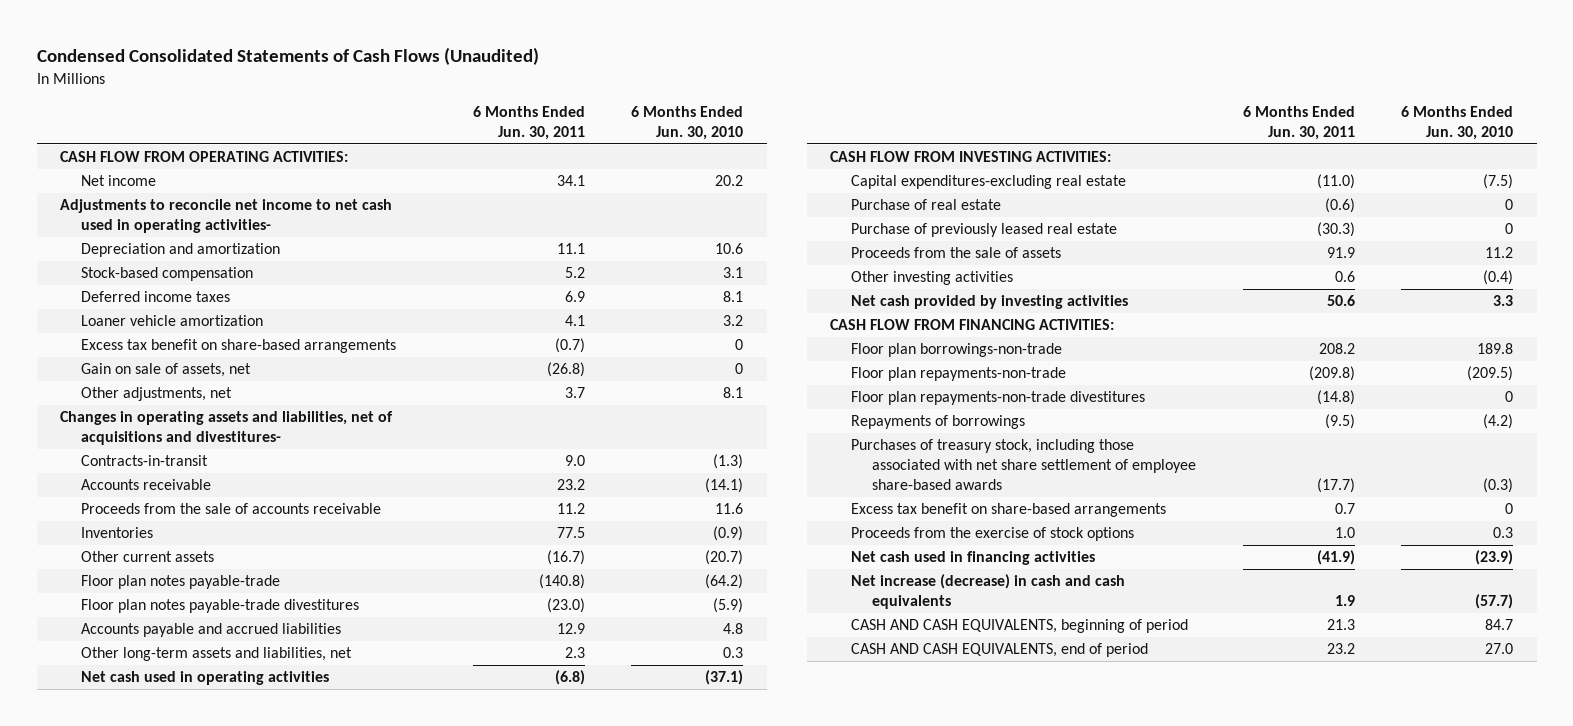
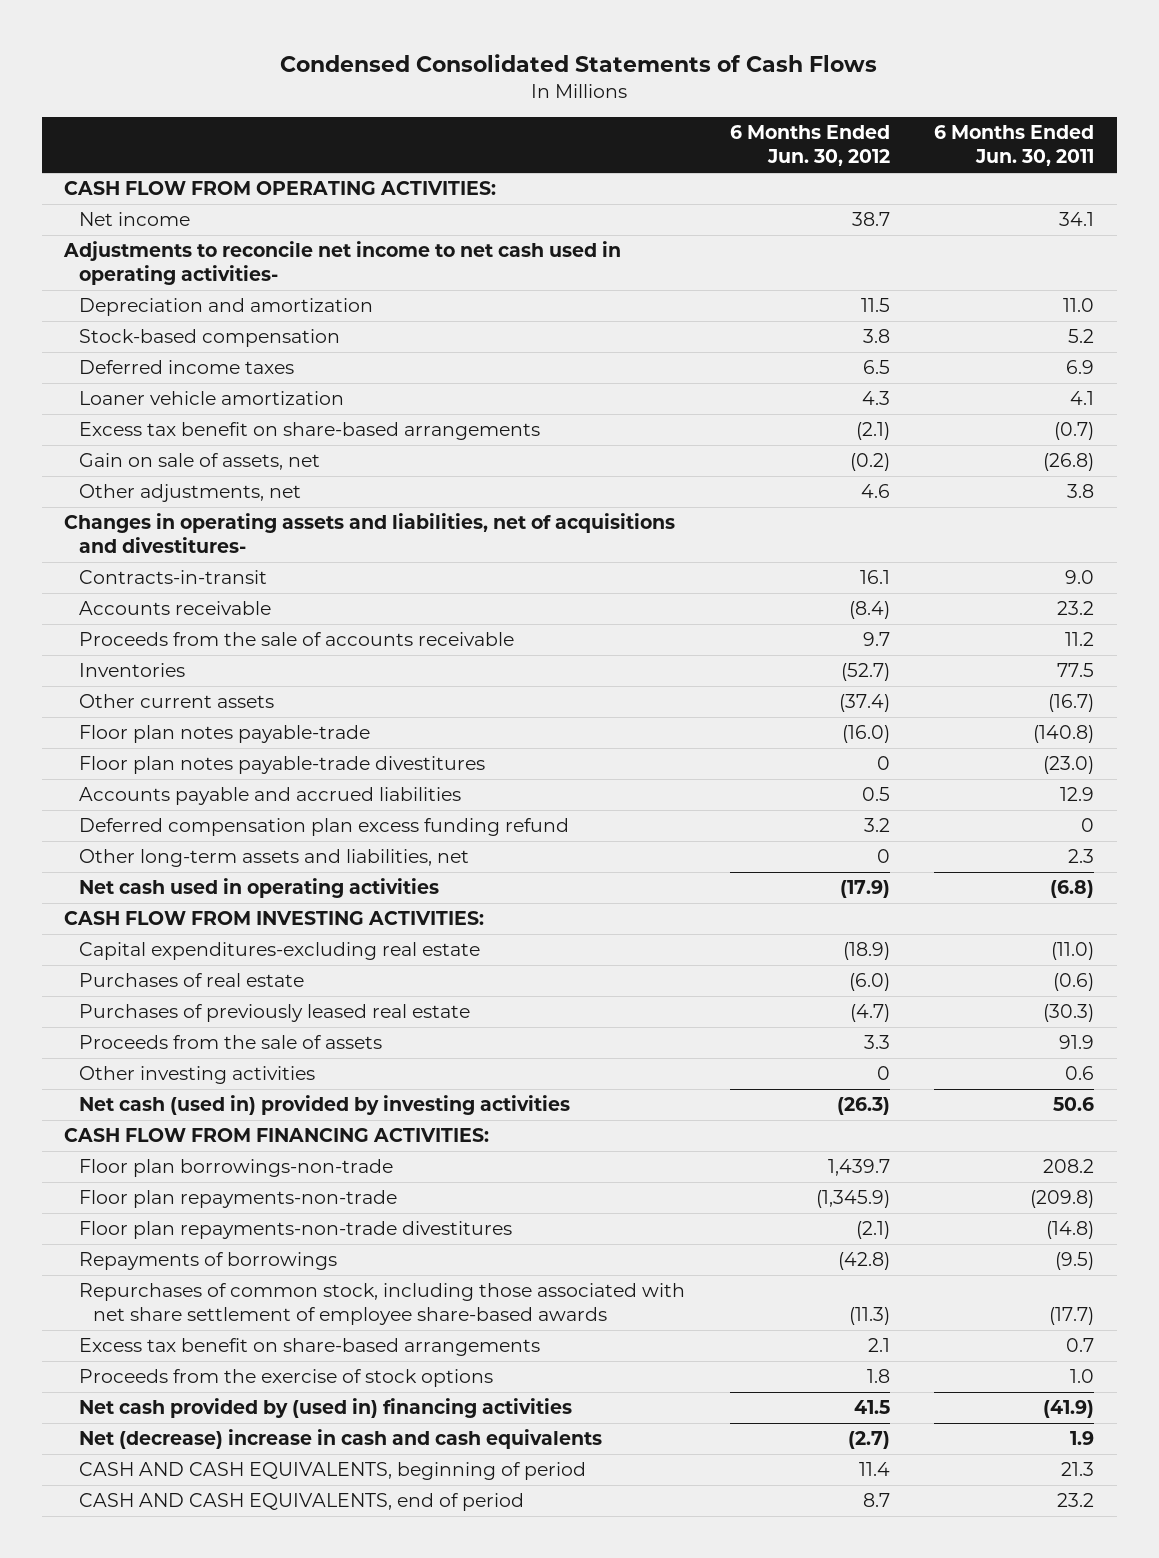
[36,46,539,65] Condensed Consolidated Statements of Cash Flows (Unaudited) -> [280,53,878,72] Condensed Consolidated Statements of Cash Flows
[631,106,744,140] 6 Months Ended Jun. 30, 2010 -> none
none -> [729,125,890,167] 6 Months Ended Jun. 30, 2012
[556,243,585,255] 11.1 -> [1063,298,1095,313] 11.0
[564,387,585,399] 3.7 -> [1067,484,1095,499] 3.8
none -> [78,818,569,837] Deferred compensation plan excess funding refund
[851,199,1002,211] Purchase of real estate -> [78,973,304,988] Purchases of real estate
[851,223,1118,238] Purchase of previously leased real estate -> [78,1004,470,1023] Purchases of previously leased real estate
[851,295,1129,310] Net cash provided by investing activities -> [78,1095,570,1116] Net cash (used in) provided by investing activities
[851,439,1196,490] Purchases of treasury stock, including those associated with net share settlement of employee share-based awards -> [78,1283,685,1326] Repurchases of common stock, including those associated with net share settlement of employee share-based awards
[851,551,1096,566] Net cash used in financing activities -> [78,1398,572,1419] Net cash provided by (used in) financing activities
[851,574,1126,610] Net increase (decrease) in cash and cash equivalents -> [78,1429,602,1450] Net (decrease) increase in cash and cash equivalents

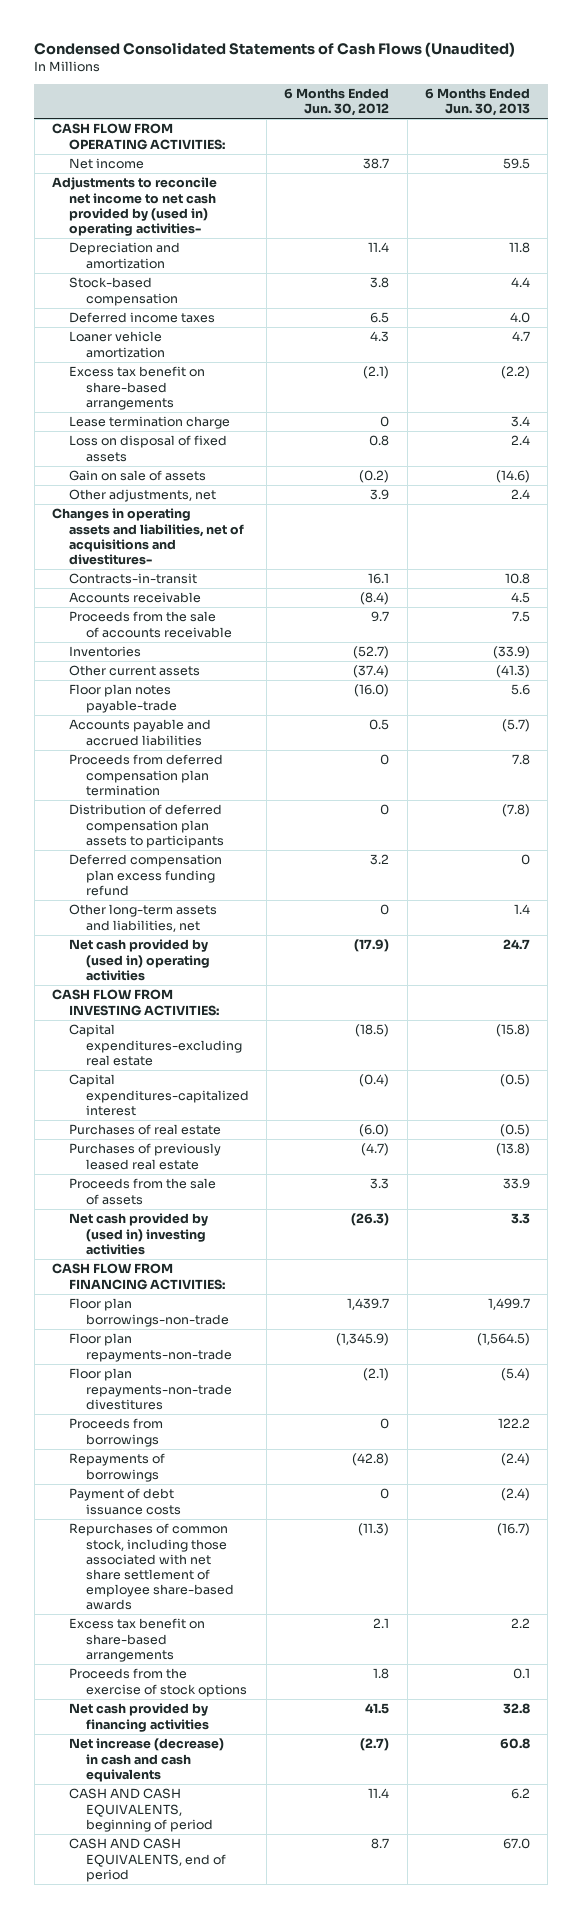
[280,53,878,72] Condensed Consolidated Statements of Cash Flows -> [34,41,516,57] Condensed Consolidated Statements of Cash Flows (Unaudited)
[934,125,1095,167] 6 Months Ended Jun. 30, 2011 -> none
none -> [424,87,530,117] 6 Months Ended Jun. 30, 2013
[63,241,622,286] Adjustments to reconcile net income to net cash used in operating activities- -> [52,177,218,236] Adjustments to reconcile net income to net cash provided by (used in) operating activities-
[860,298,890,313] 11.5 -> [368,242,390,253] 11.4
none -> [69,416,231,430] Lease termination charge
none -> [69,435,228,462] Loss on disposal of fixed assets
[78,453,320,471] Gain on sale of assets, net -> [69,470,207,482] Gain on sale of assets
[860,484,890,499] 4.6 -> [370,489,390,501] 3.9
[78,756,485,775] Floor plan notes payable-trade divestitures -> none
none -> [69,754,224,796] Proceeds from deferred compensation plan termination
none -> [69,804,224,848] Distribution of deferred compensation plan assets to participants
[78,878,439,899] Net cash used in operating activities -> [69,939,210,981] Net cash provided by (used in) operating activities
[842,942,890,961] (18.9) -> [355,1024,390,1038] (18.5)
none -> [69,1074,249,1116] Capital expenditures-capitalized interest
[78,1066,315,1085] Other investing activities -> none
[78,1095,570,1116] Net cash (used in) provided by investing activities -> [69,1213,209,1255] Net cash provided by (used in) investing activities
none -> [69,1418,164,1447] Proceeds from borrowings
none -> [69,1488,181,1515] Payment of debt issuance costs
[78,1398,572,1419] Net cash provided by (used in) financing activities -> [69,1703,209,1732] Net cash provided by financing activities
[78,1429,602,1450] Net (decrease) increase in cash and cash equivalents -> [69,1738,225,1782] Net increase (decrease) in cash and cash equivalents

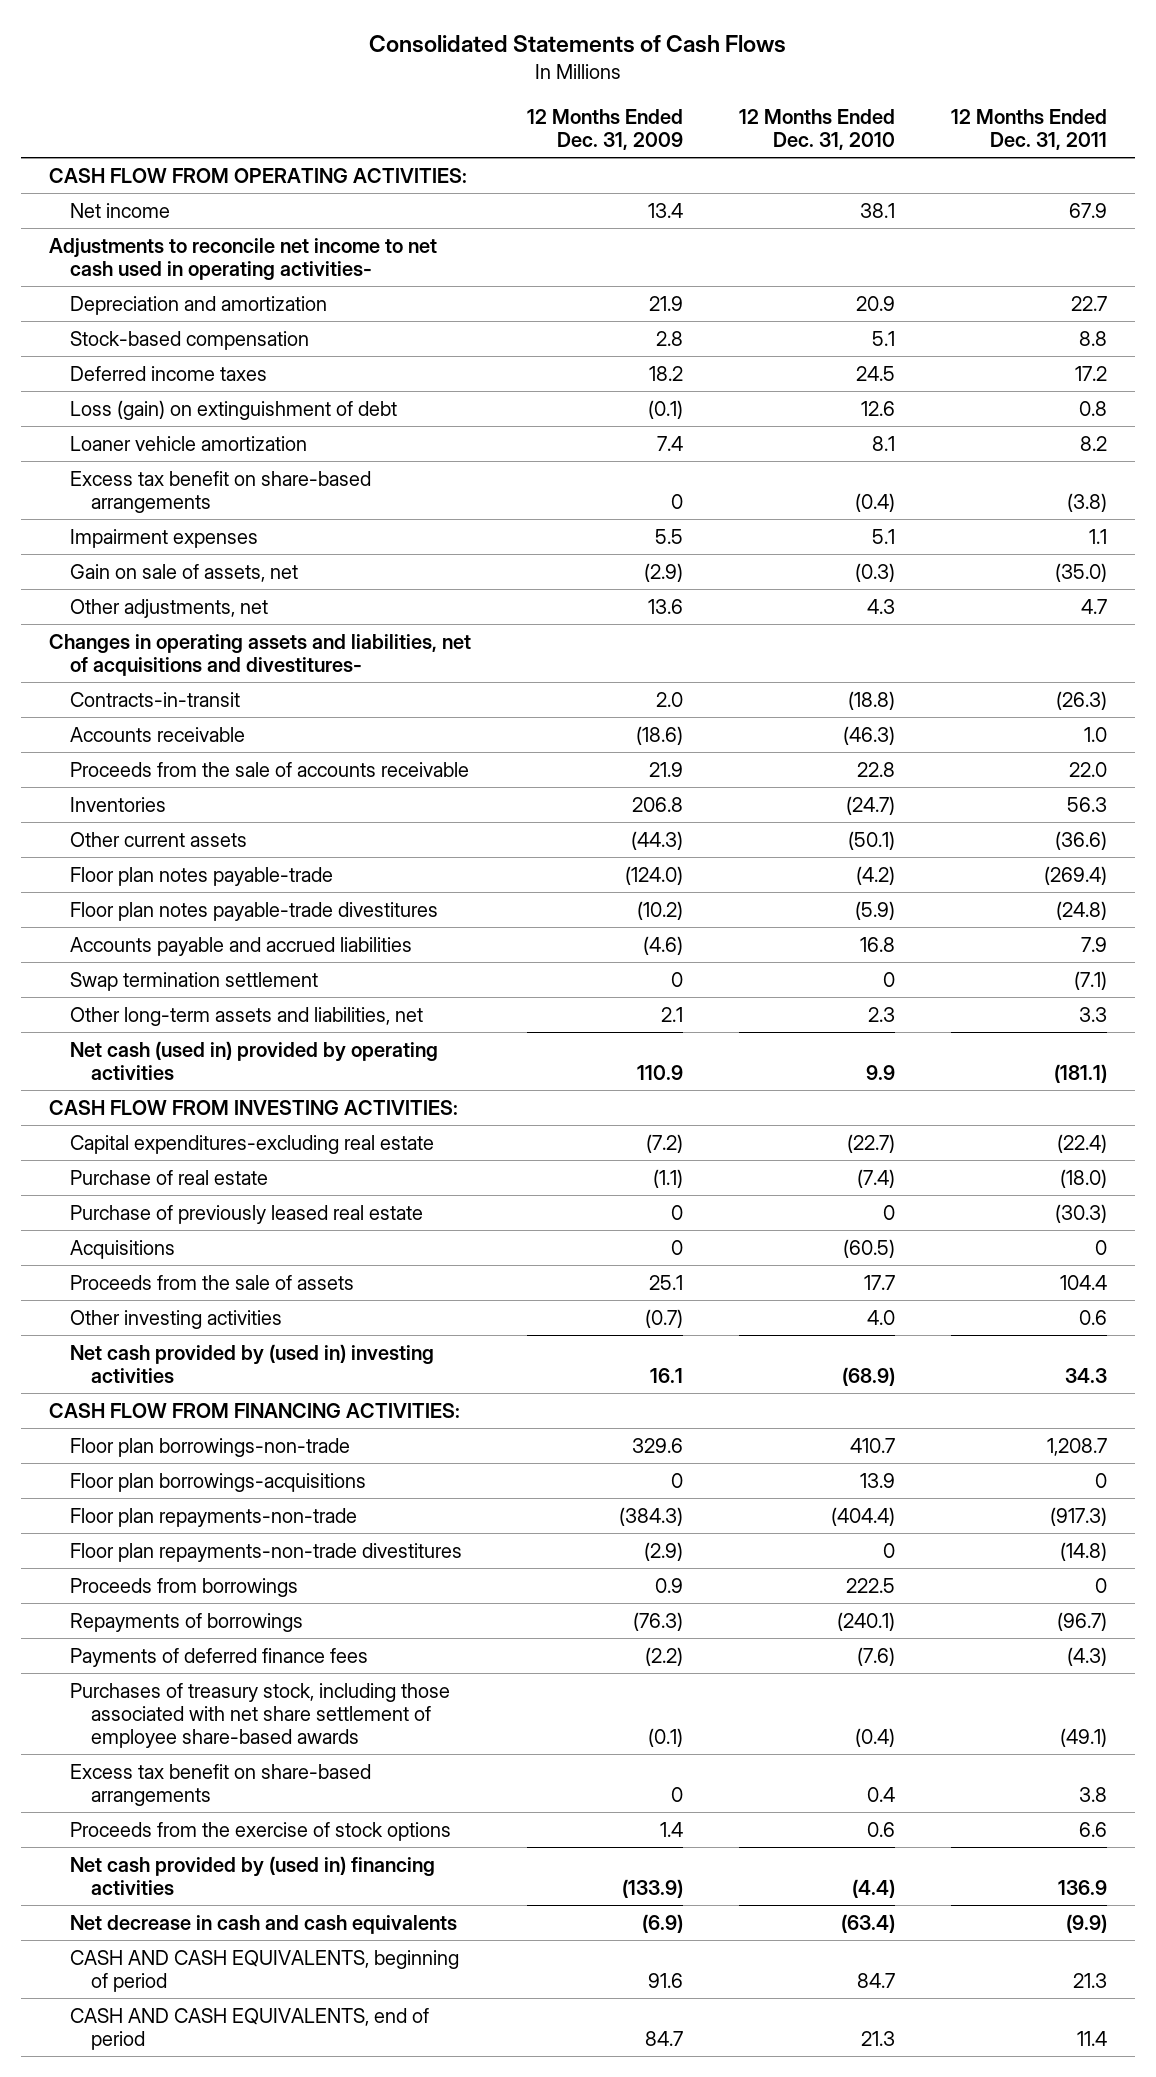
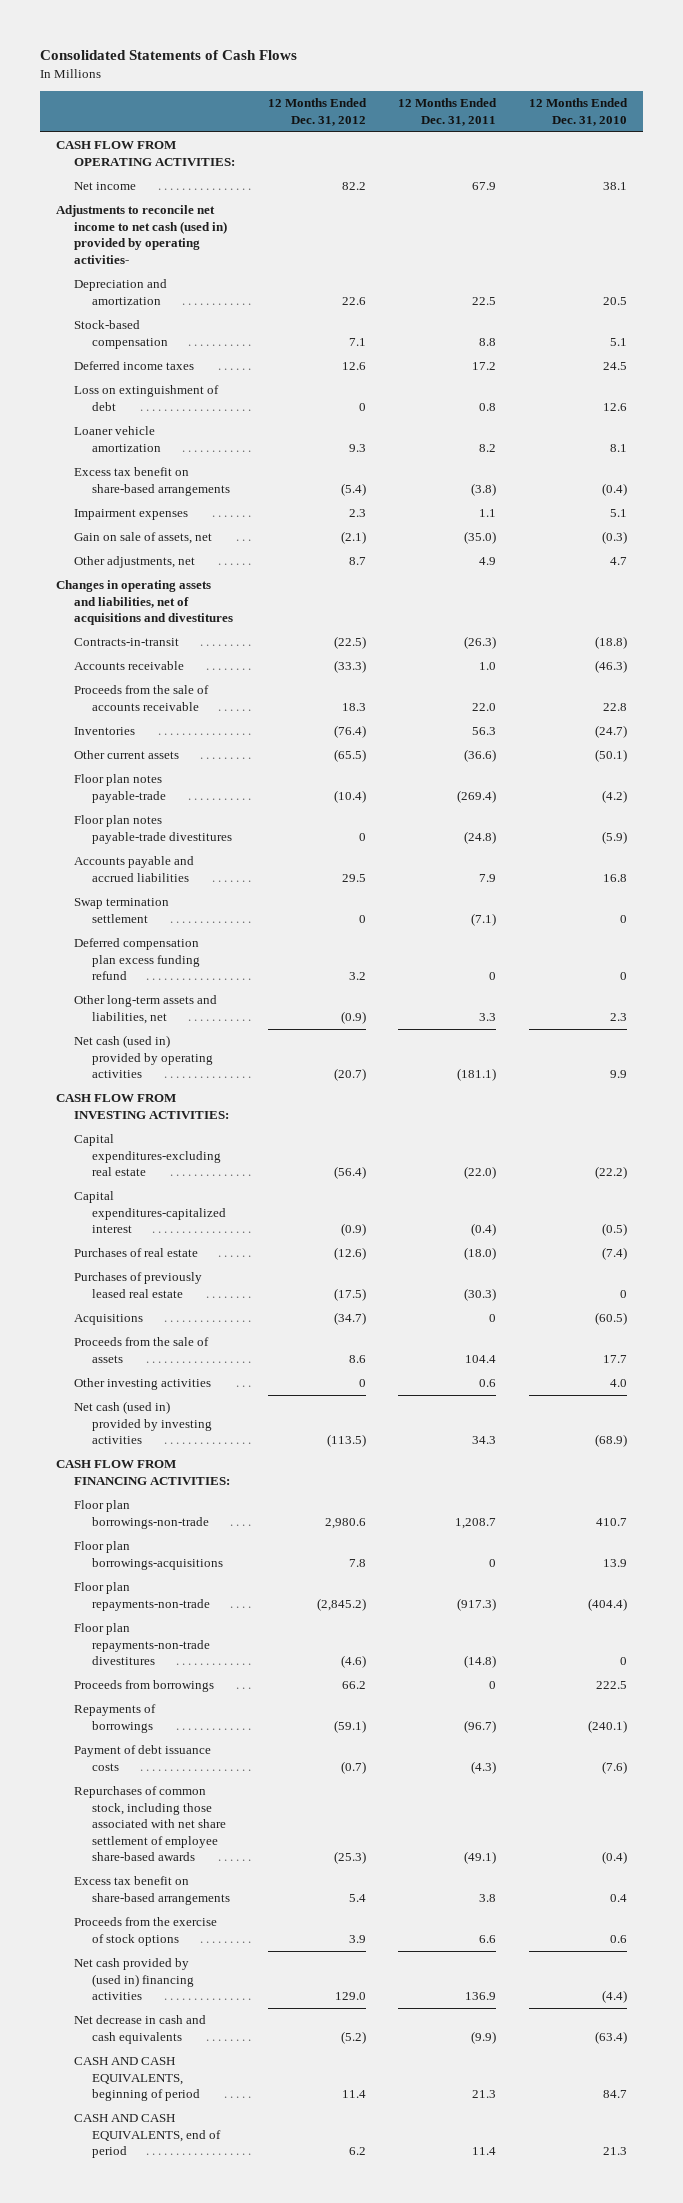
[526,108,683,150] 12 Months Ended Dec. 31, 2009 -> none
none -> [267,98,367,126] 12 Months Ended Dec. 31, 2012
[48,237,437,280] Adjustments to reconcile net income to net cash used in operating activities- -> [56,205,228,264] Adjustments to reconcile net income to net cash (used in) provided by operating activities-
[855,295,895,311] 20.9 -> [603,296,628,305] 20.5
[1070,295,1107,311] 22.7 -> [472,296,497,305] 22.5
[69,399,397,420] Loss (gain) on extinguishment of debt -> [74,385,220,411] Loss on extinguishment of debt
[866,598,895,614] 4.3 -> [610,557,628,566] 4.7
[1080,598,1107,614] 4.7 -> [479,557,497,566] 4.9
[48,633,471,676] Changes in operating assets and liabilities, net of acquisitions and divestitures- -> [56,580,234,626] Changes in operating assets and liabilities, net of acquisitions and divestitures
none -> [74,938,201,981] Deferred compensation plan excess funding refund
[846,1133,895,1153] (22.7) -> [595,1166,628,1180] (22.2)
[1056,1133,1107,1153] (22.4) -> [464,1166,497,1180] (22.0)
none -> [74,1191,227,1234] Capital expenditures-capitalized interest
[69,1169,268,1185] Purchase of real estate -> [74,1248,199,1258] Purchases of real estate
[69,1204,423,1224] Purchase of previously leased real estate -> [74,1272,203,1298] Purchases of previously leased real estate
[69,1343,434,1383] Net cash provided by (used in) investing activities -> [74,1401,213,1445] Net cash (used in) provided by investing activities
[69,1647,368,1667] Payments of deferred finance fees -> [74,1745,212,1771] Payment of debt issuance costs
[69,1682,450,1748] Purchases of treasury stock, including those associated with net share settlement of employee share-based awards -> [74,1786,227,1862] Repurchases of common stock, including those associated with net share settlement of employee share-based awards

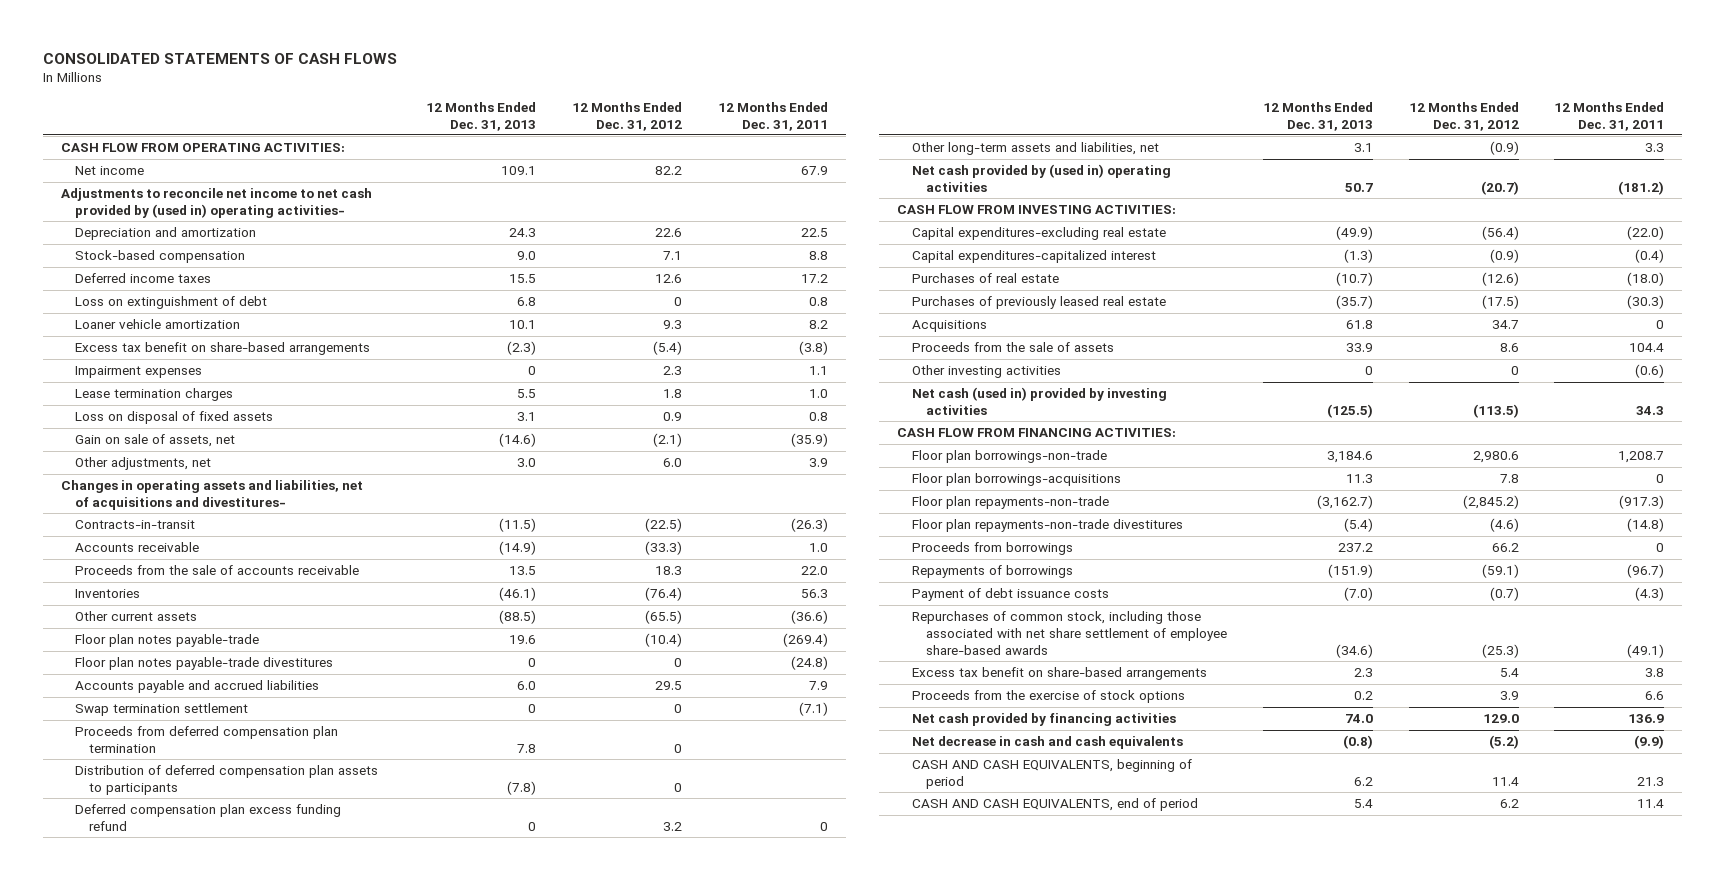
[39,50,297,61] Consolidated Statements of Cash Flows -> [42,52,397,64] CONSOLIDATED STATEMENTS OF CASH FLOWS
[529,98,629,126] 12 Months Ended Dec. 31, 2010 -> none
none -> [426,101,537,131] 12 Months Ended Dec. 31, 2013
[56,205,228,264] Adjustments to reconcile net income to net cash (used in) provided by operating activities- -> [60,188,372,218] Adjustments to reconcile net income to net cash provided by (used in) operating activities-
none -> [75,388,234,402] Lease termination charges
none -> [75,411,274,425] Loss on disposal of fixed assets
[464,531,497,545] (35.0) -> [790,433,828,448] (35.9)
[348,557,366,566] 8.7 -> [662,458,682,468] 6.0
[479,557,497,566] 4.9 -> [808,458,828,468] 3.9
[56,580,234,626] Changes in operating assets and liabilities, net of acquisitions and divestitures -> [60,480,363,510] Changes in operating assets and liabilities, net of acquisitions and divestitures-
none -> [75,726,339,753] Proceeds from deferred compensation plan termination
none -> [75,765,379,795] Distribution of deferred compensation plan assets to participants
[74,1035,214,1079] Net cash (used in) provided by operating activities -> [911,164,1171,192] Net cash provided by (used in) operating activities
[457,1068,497,1082] (181.1) -> [1618,180,1665,195] (181.2)
[333,1312,366,1326] (34.7) -> [1491,320,1519,330] 34.7
[479,1379,497,1388] 0.6 -> [1635,364,1665,379] (0.6)
[74,1958,195,2001] Net cash provided by (used in) financing activities -> [911,713,1176,727] Net cash provided by financing activities

